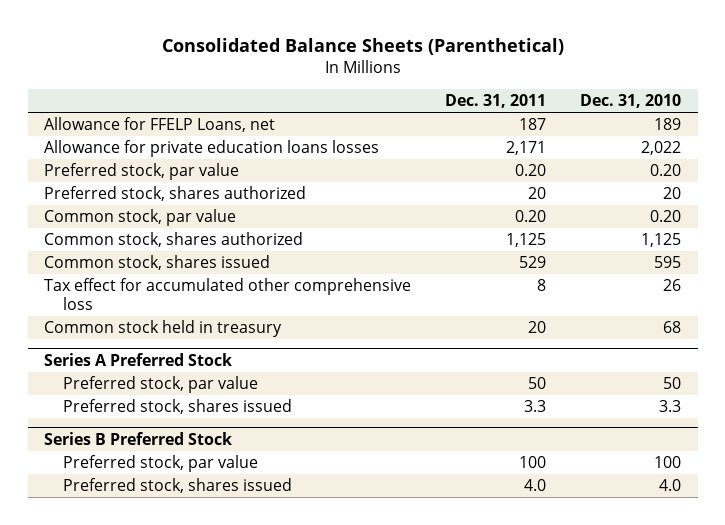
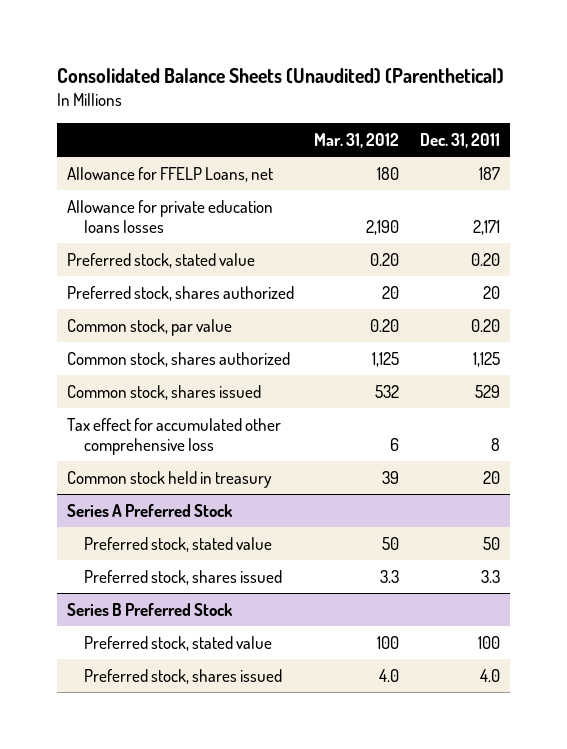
[161,37,564,55] Consolidated Balance Sheets (Parenthetical) -> [57,68,505,85] Consolidated Balance Sheets (Unaudited) (Parenthetical)
[580,94,682,109] Dec. 31, 2010 -> none
none -> [314,132,400,148] Mar. 31, 2012
[44,163,240,181] Preferred stock, par value -> [67,252,256,268] Preferred stock, stated value
[63,376,259,394] Preferred stock, par value -> [83,536,272,552] Preferred stock, stated value
[63,455,259,473] Preferred stock, par value -> [83,635,272,651] Preferred stock, stated value

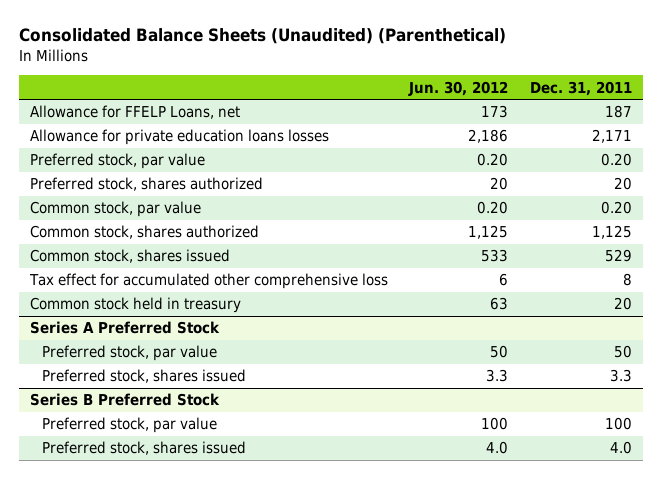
[314,132,400,148] Mar. 31, 2012 -> none
none -> [408,80,509,96] Jun. 30, 2012
[67,252,256,268] Preferred stock, stated value -> [29,153,205,170] Preferred stock, par value
[83,536,272,552] Preferred stock, stated value -> [41,345,217,362] Preferred stock, par value
[83,635,272,651] Preferred stock, stated value -> [41,417,217,434] Preferred stock, par value

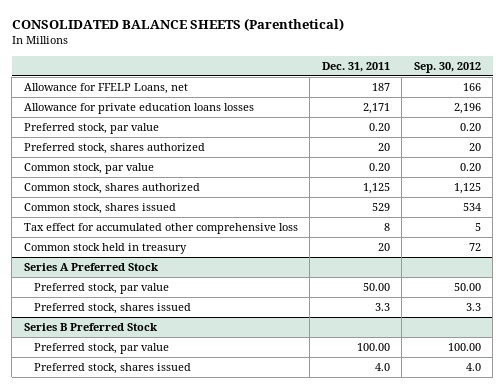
[18,28,506,45] Consolidated Balance Sheets (Unaudited) (Parenthetical) -> [11,18,344,32] CONSOLIDATED BALANCE SHEETS (Parenthetical)
[408,80,509,96] Jun. 30, 2012 -> none
none -> [413,61,481,73] Sep. 30, 2012
[614,345,633,359] 50 -> [362,283,390,292] 50.00
[605,417,633,431] 100 -> [356,343,390,352] 100.00

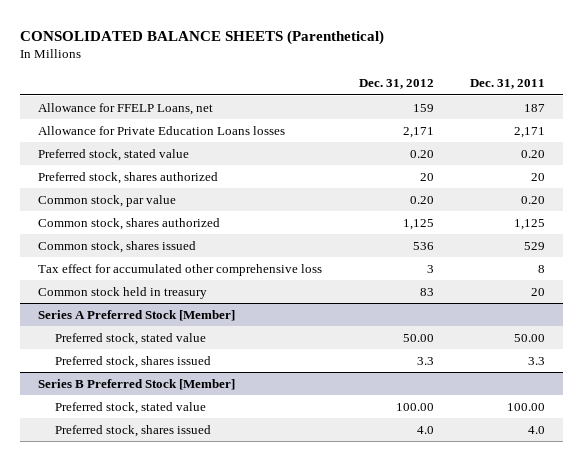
[413,61,481,73] Sep. 30, 2012 -> none
none -> [358,79,434,90] Dec. 31, 2012
[23,103,254,115] Allowance for private education loans losses -> [38,125,286,135] Allowance for Private Education Loans losses
[23,123,159,135] Preferred stock, par value -> [38,148,190,161] Preferred stock, stated value
[23,263,158,272] Series A Preferred Stock -> [38,309,236,321] Series A Preferred Stock [Member]
[34,283,170,295] Preferred stock, par value -> [54,332,206,345] Preferred stock, stated value
[23,323,157,332] Series B Preferred Stock -> [38,378,236,390] Series B Preferred Stock [Member]
[34,343,170,355] Preferred stock, par value -> [54,401,206,414] Preferred stock, stated value

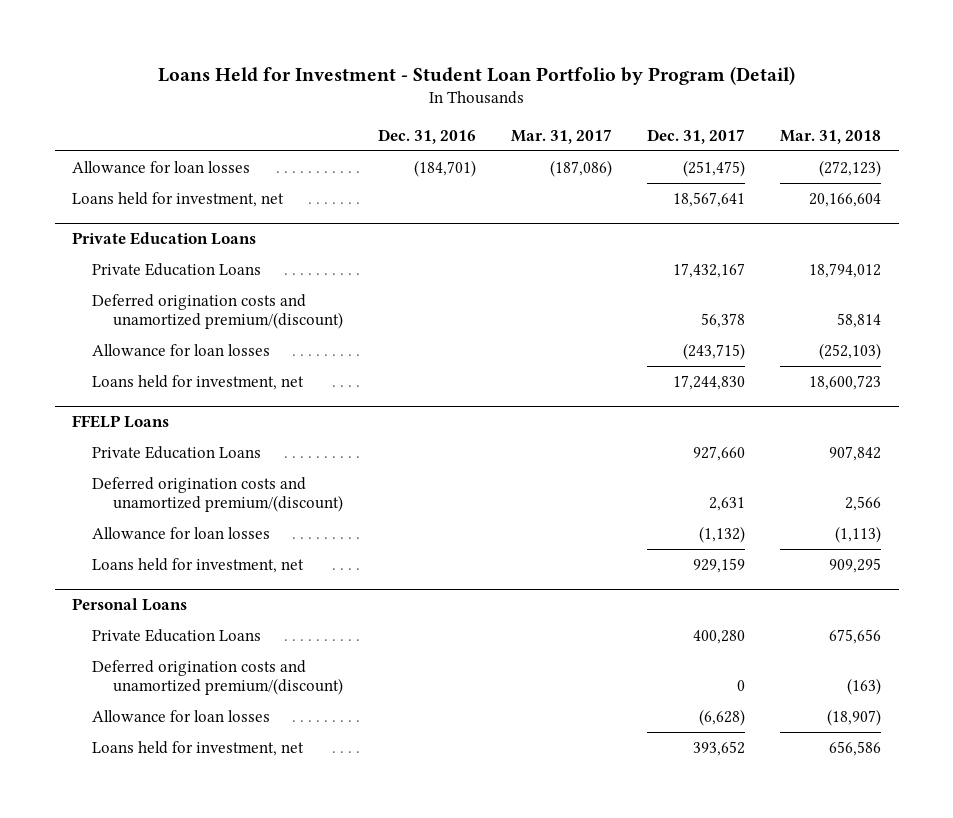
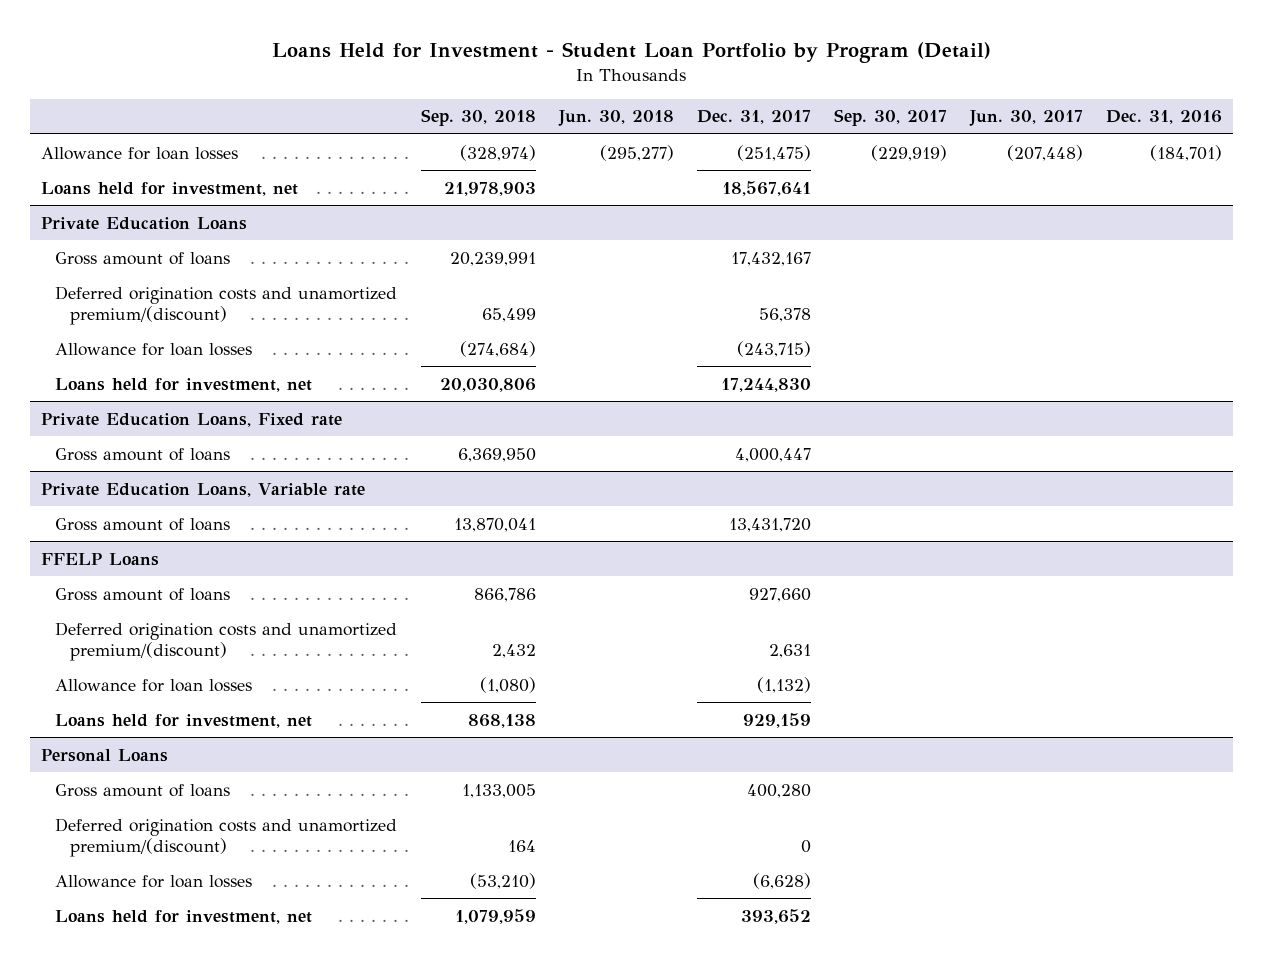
[510,128,612,144] Mar. 31, 2017 -> none
[780,129,882,144] Mar. 31, 2018 -> none
none -> [420,109,536,127] Sep. 30, 2018
none -> [557,110,674,127] Jun. 30, 2018
none -> [833,109,947,127] Sep. 30, 2017
none -> [968,110,1083,127] Jun. 30, 2017
[92,262,262,276] Private Education Loans -> [55,251,231,265] Gross amount of loans
none -> [41,412,343,427] Private Education Loans, Fixed rate
none -> [55,447,231,461] Gross amount of loans
none -> [41,482,366,497] Private Education Loans, Variable rate
none -> [55,517,231,531] Gross amount of loans
[92,445,262,459] Private Education Loans -> [55,587,231,601] Gross amount of loans
[92,628,262,642] Private Education Loans -> [55,783,231,797] Gross amount of loans

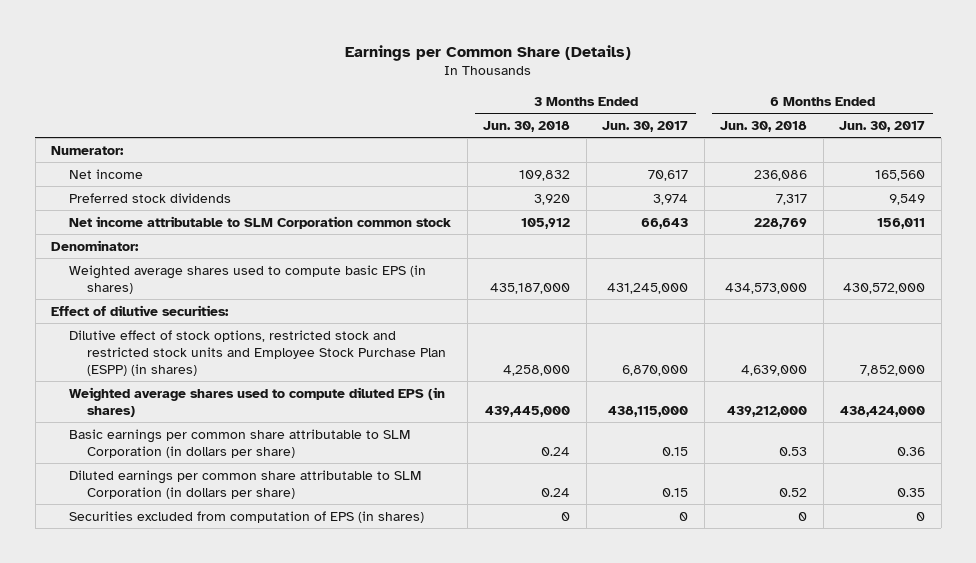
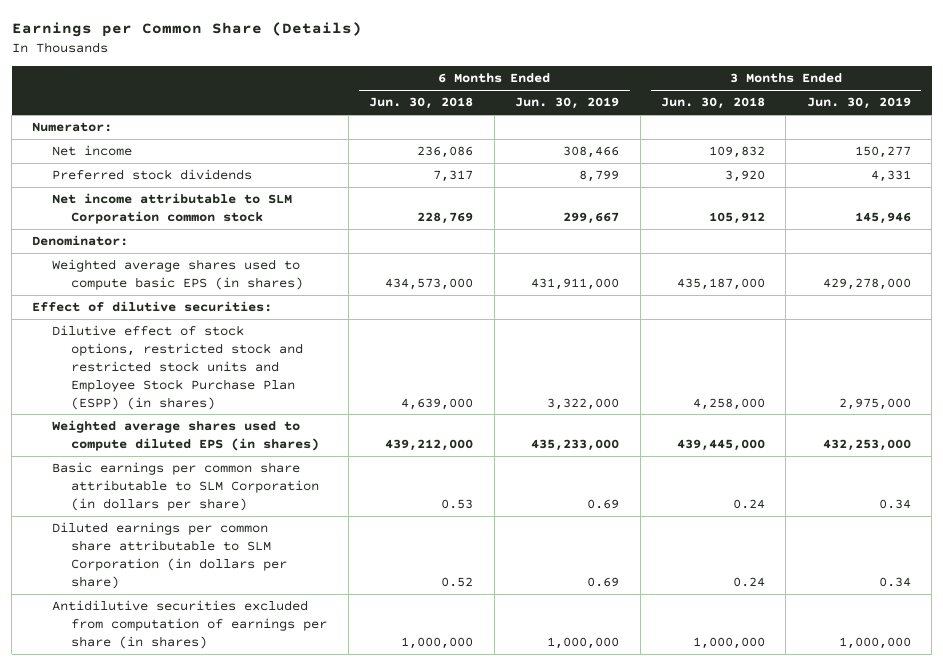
[602,120,689,132] Jun. 30, 2017 -> none
[839,120,926,132] Jun. 30, 2017 -> none
none -> [515,97,620,110] Jun. 30, 2019
none -> [806,97,911,110] Jun. 30, 2019
[69,510,425,523] Securities excluded from computation of EPS (in shares) -> [51,600,328,649] Antidilutive securities excluded from computation of earnings per share (in shares)
[561,511,571,521] 0 -> [693,636,766,649] 1,000,000
[798,511,808,521] 0 -> [401,636,474,649] 1,000,000

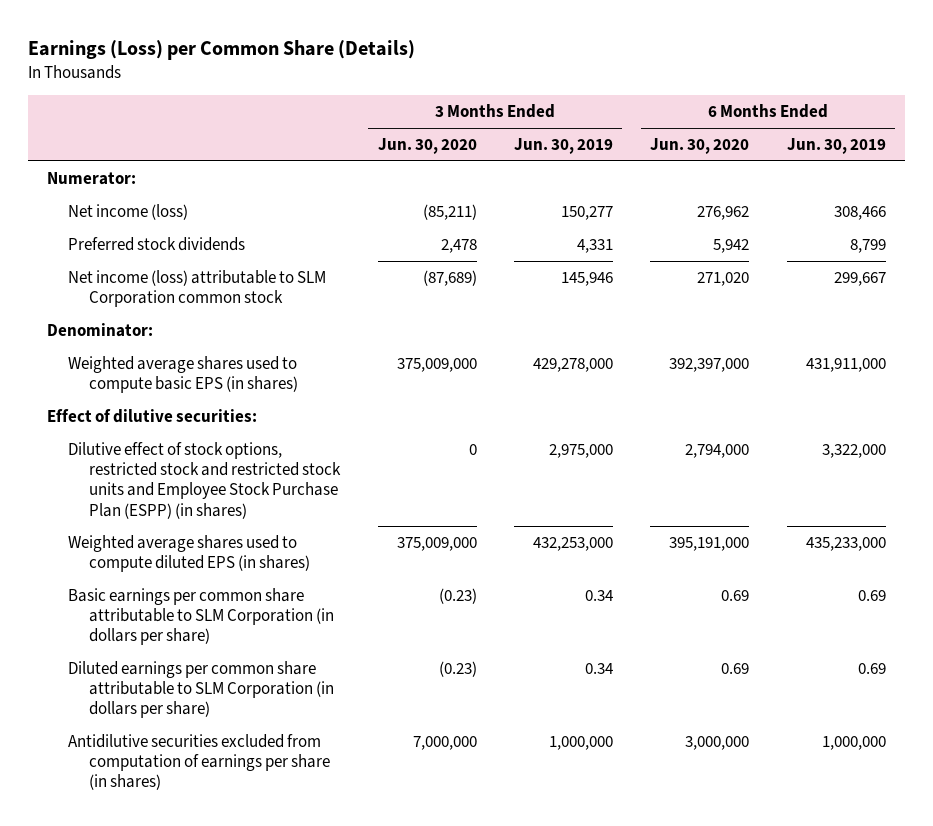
[11,22,362,38] Earnings per Common Share (Details) -> [28,40,416,61] Earnings (Loss) per Common Share (Details)
[369,97,474,110] Jun. 30, 2018 -> none
[661,97,766,110] Jun. 30, 2018 -> none
none -> [377,138,477,155] Jun. 30, 2020
none -> [650,138,750,155] Jun. 30, 2020
[51,145,132,157] Net income -> [68,203,189,220] Net income (loss)
[51,193,292,225] Net income attributable to SLM Corporation common stock -> [68,269,327,308] Net income (loss) attributable to SLM Corporation common stock

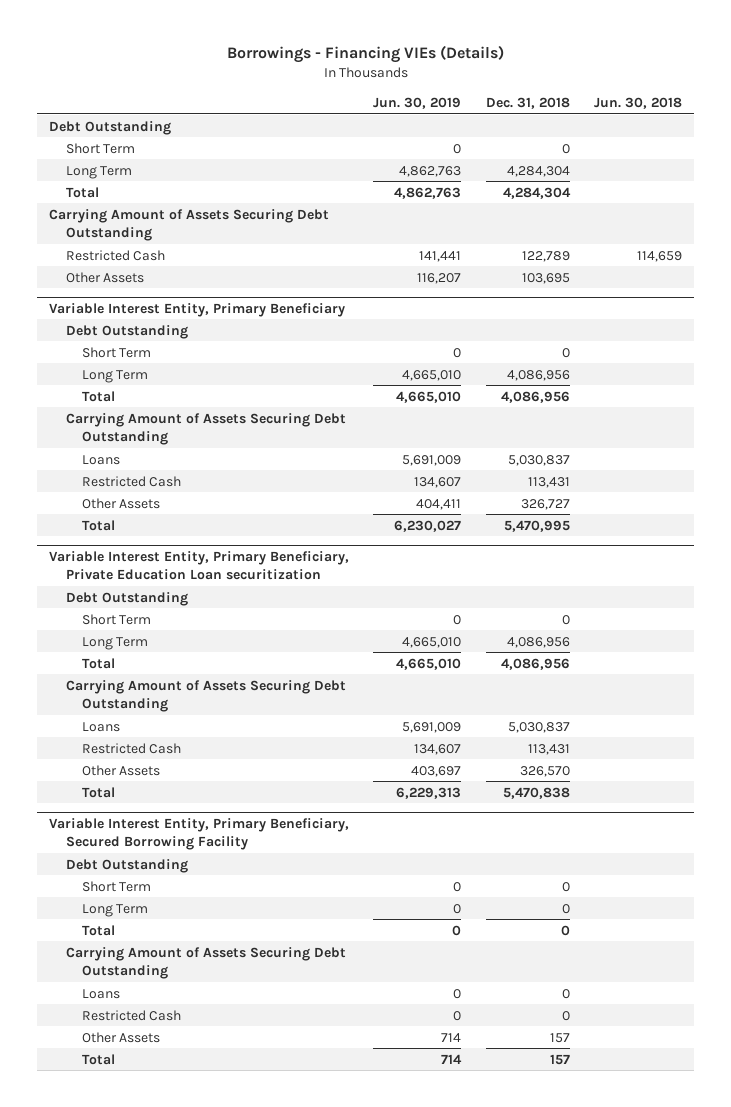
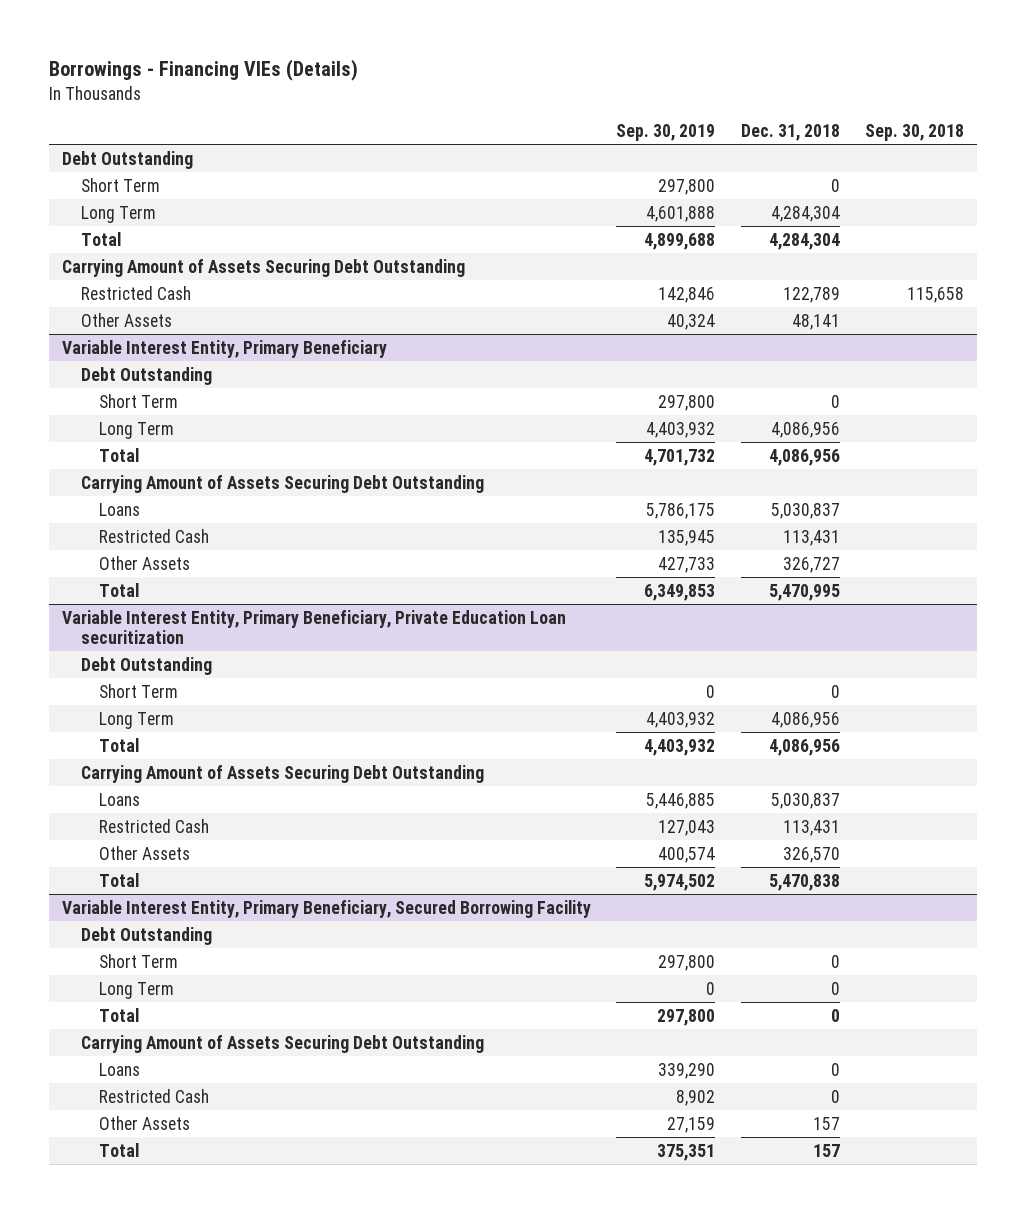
[373,96,462,109] Jun. 30, 2019 -> none
[594,96,683,109] Jun. 30, 2018 -> none
none -> [616,123,716,141] Sep. 30, 2019
none -> [865,123,965,141] Sep. 30, 2018
[521,272,570,284] 103,695 -> [791,313,840,330] 48,141

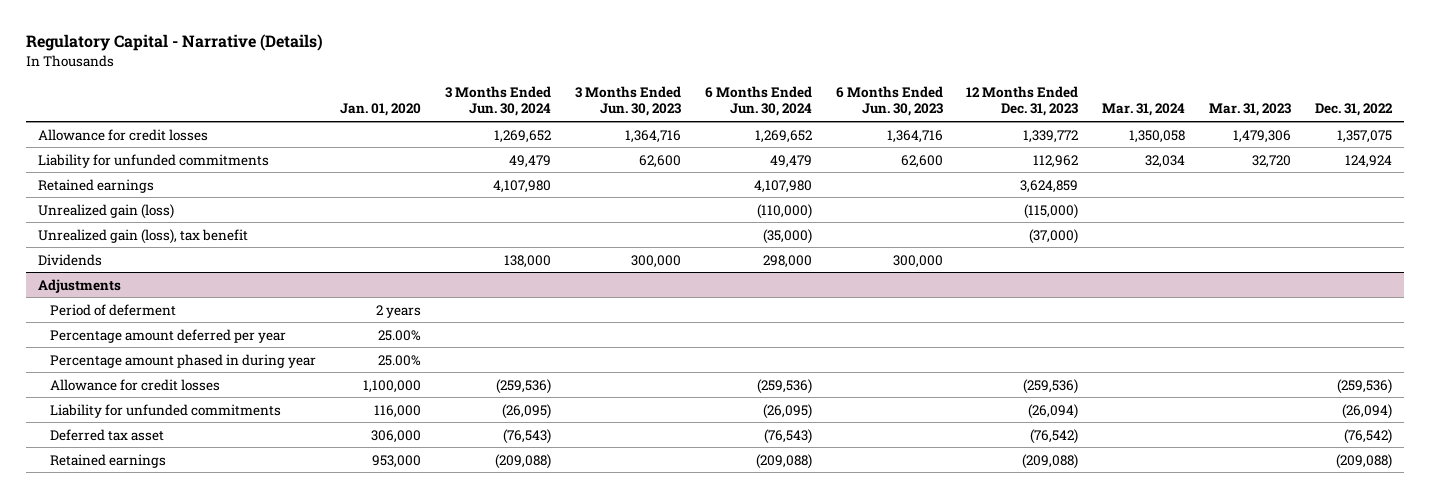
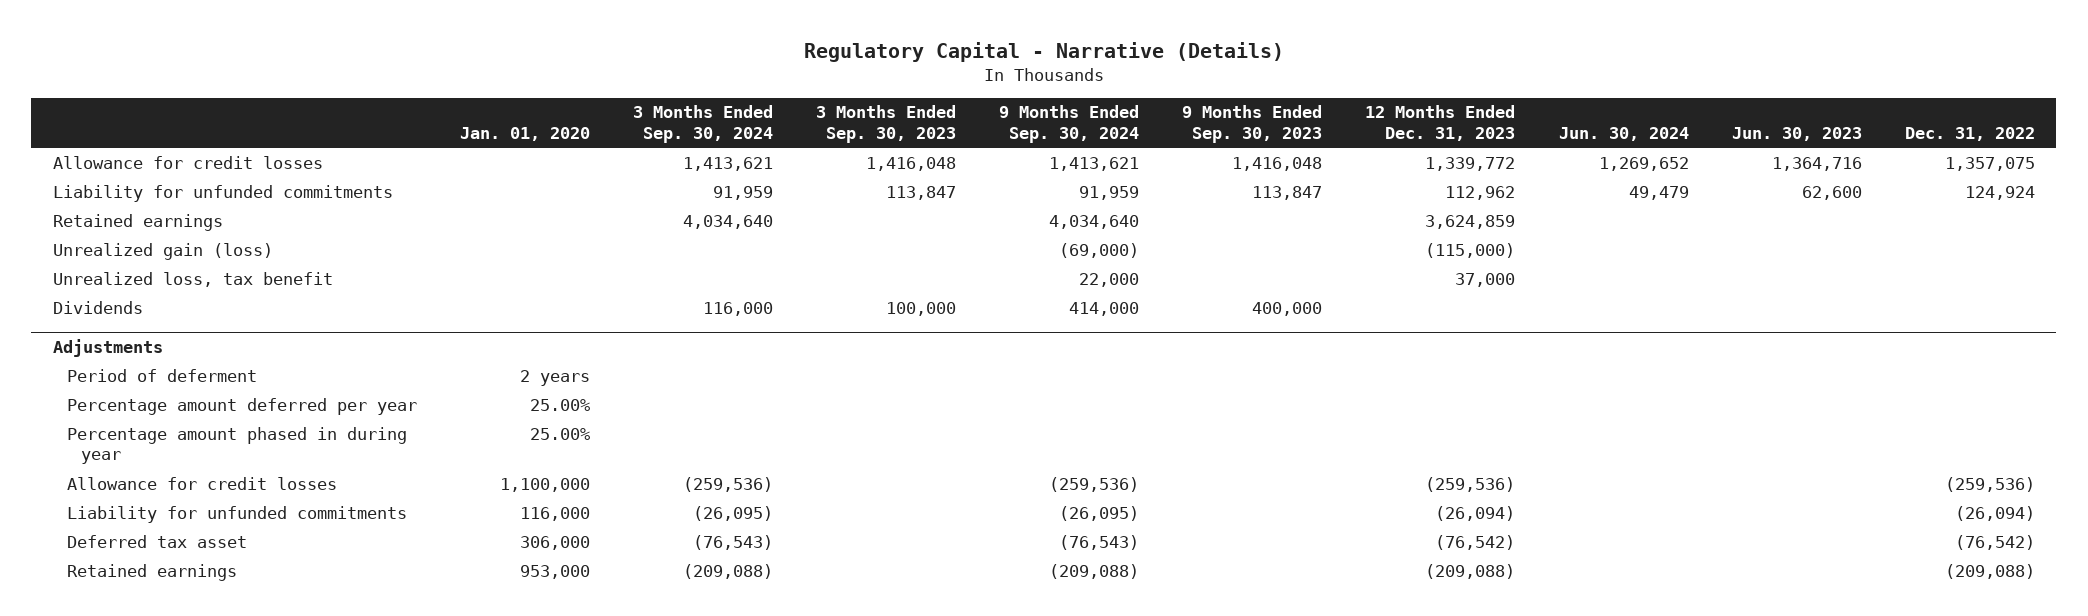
[444,85,551,117] 3 Months Ended Jun. 30, 2024 -> none
[574,85,681,117] 3 Months Ended Jun. 30, 2023 -> none
[704,85,812,117] 6 Months Ended Jun. 30, 2024 -> none
[835,85,943,117] 6 Months Ended Jun. 30, 2023 -> none
[1102,103,1186,117] Mar. 31, 2024 -> none
[1209,103,1292,117] Mar. 31, 2023 -> none
none -> [632,105,773,143] 3 Months Ended Sep. 30, 2024
none -> [816,105,957,143] 3 Months Ended Sep. 30, 2023
none -> [999,105,1140,143] 9 Months Ended Sep. 30, 2024
none -> [1182,105,1323,143] 9 Months Ended Sep. 30, 2023
none -> [1558,126,1689,141] Jun. 30, 2024
none -> [1731,126,1862,141] Jun. 30, 2023
[37,228,248,244] Unrealized gain (loss), tax benefit -> [52,271,333,287] Unrealized loss, tax benefit
[1029,228,1079,244] (37,000) -> [1455,272,1516,287] 37,000

